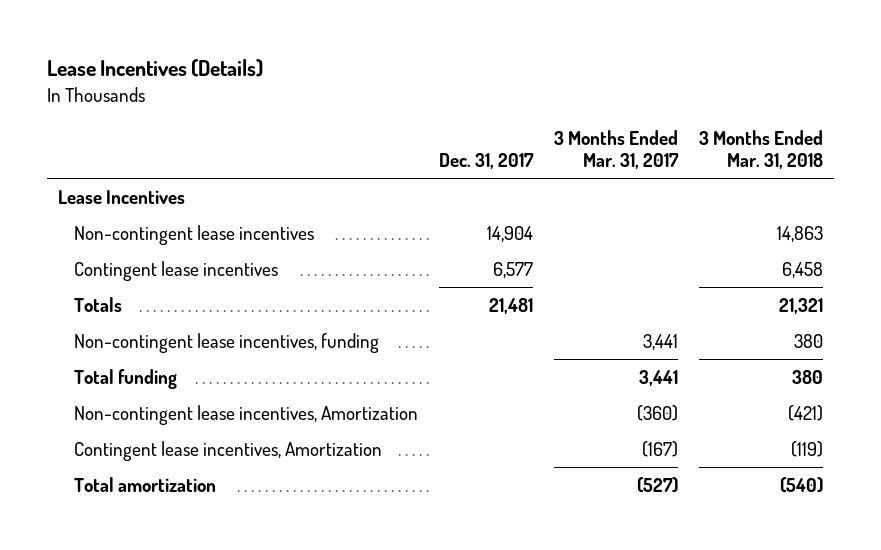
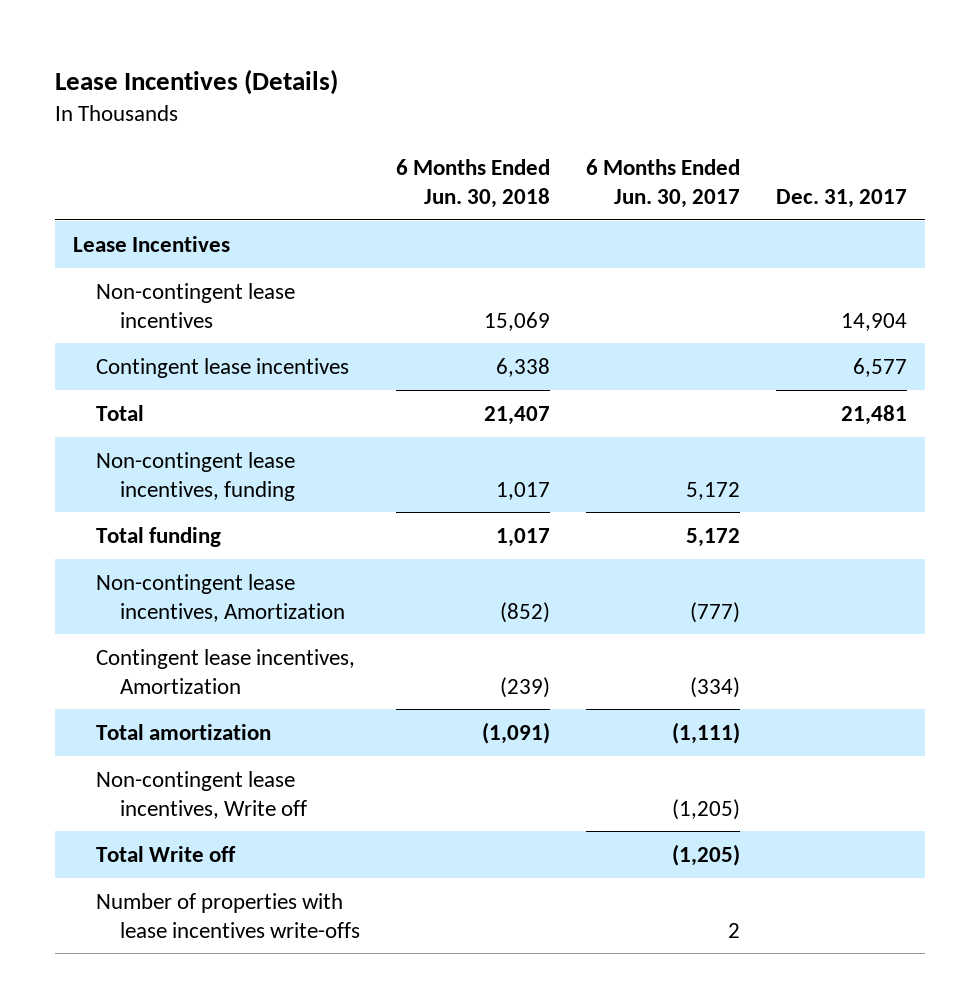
[554,130,680,169] 3 Months Ended Mar. 31, 2017 -> none
[699,130,824,169] 3 Months Ended Mar. 31, 2018 -> none
none -> [396,158,551,208] 6 Months Ended Jun. 30, 2018
none -> [586,158,741,208] 6 Months Ended Jun. 30, 2017
[74,296,123,312] Totals -> [96,404,145,421] Total
none -> [96,770,308,819] Non-contingent lease incentives, Write off
none -> [96,845,237,862] Total Write off
none -> [96,892,361,938] Number of properties with lease incentives write-offs

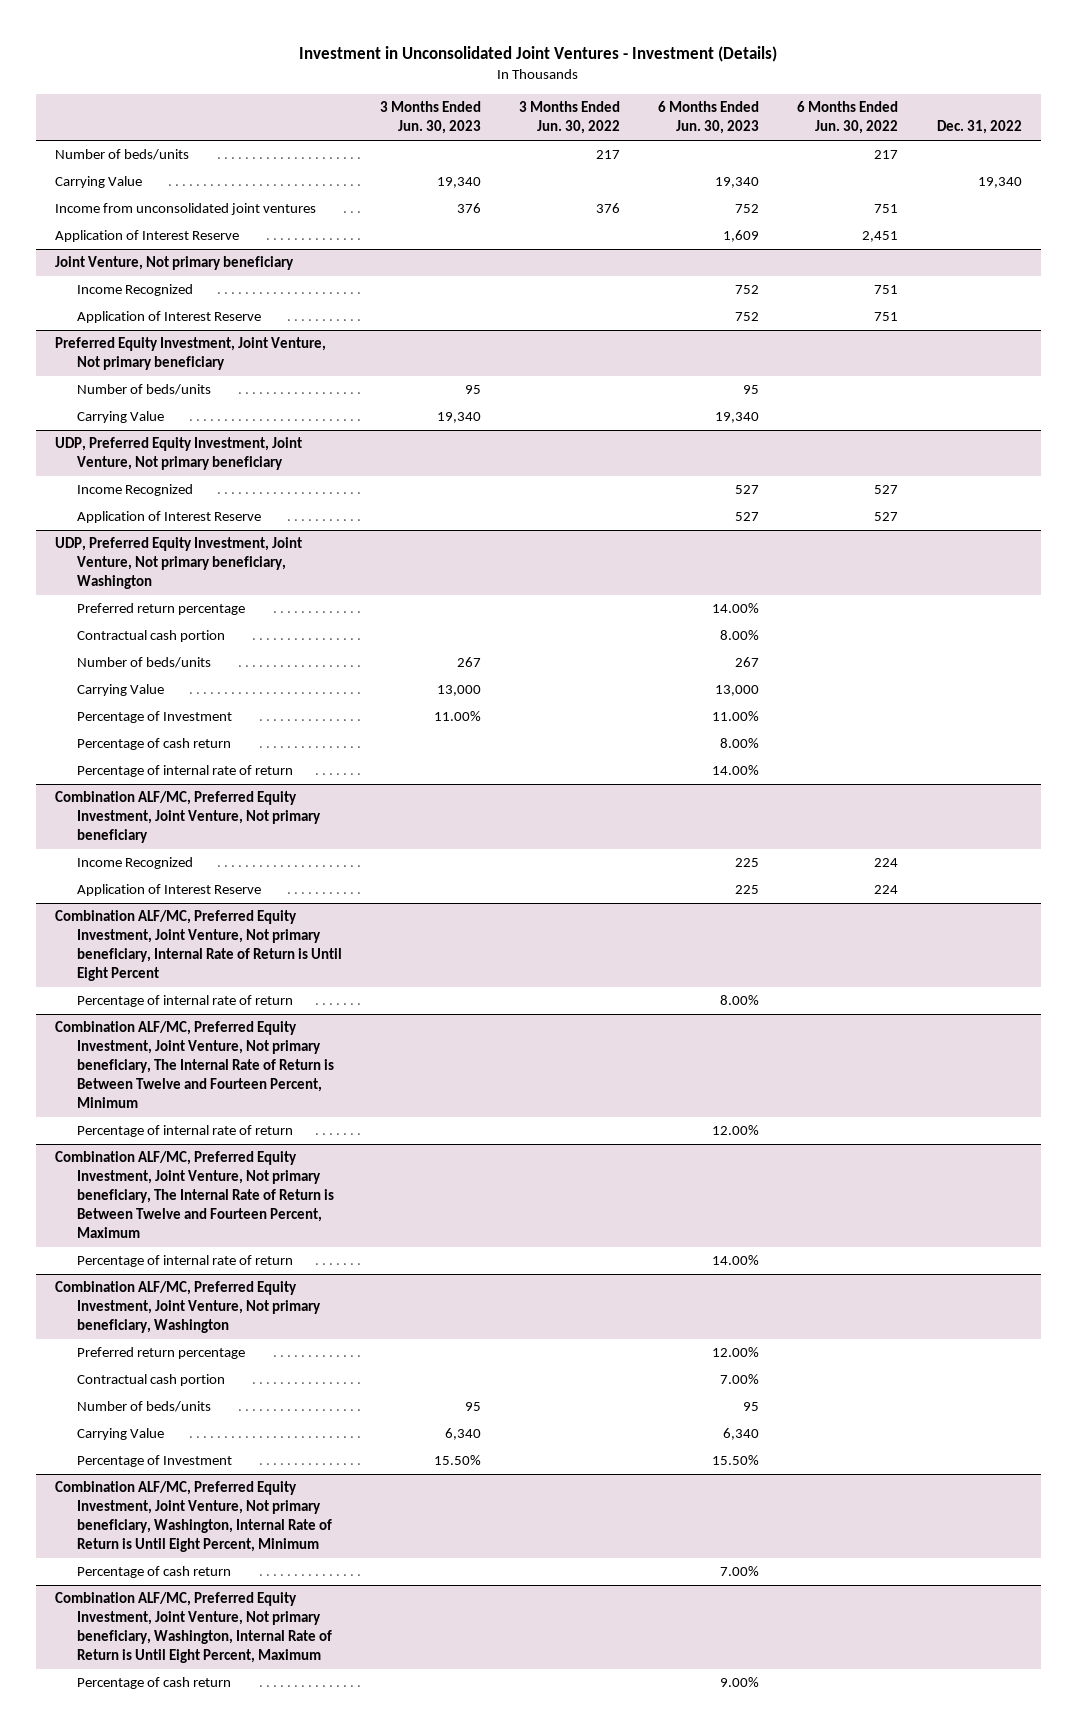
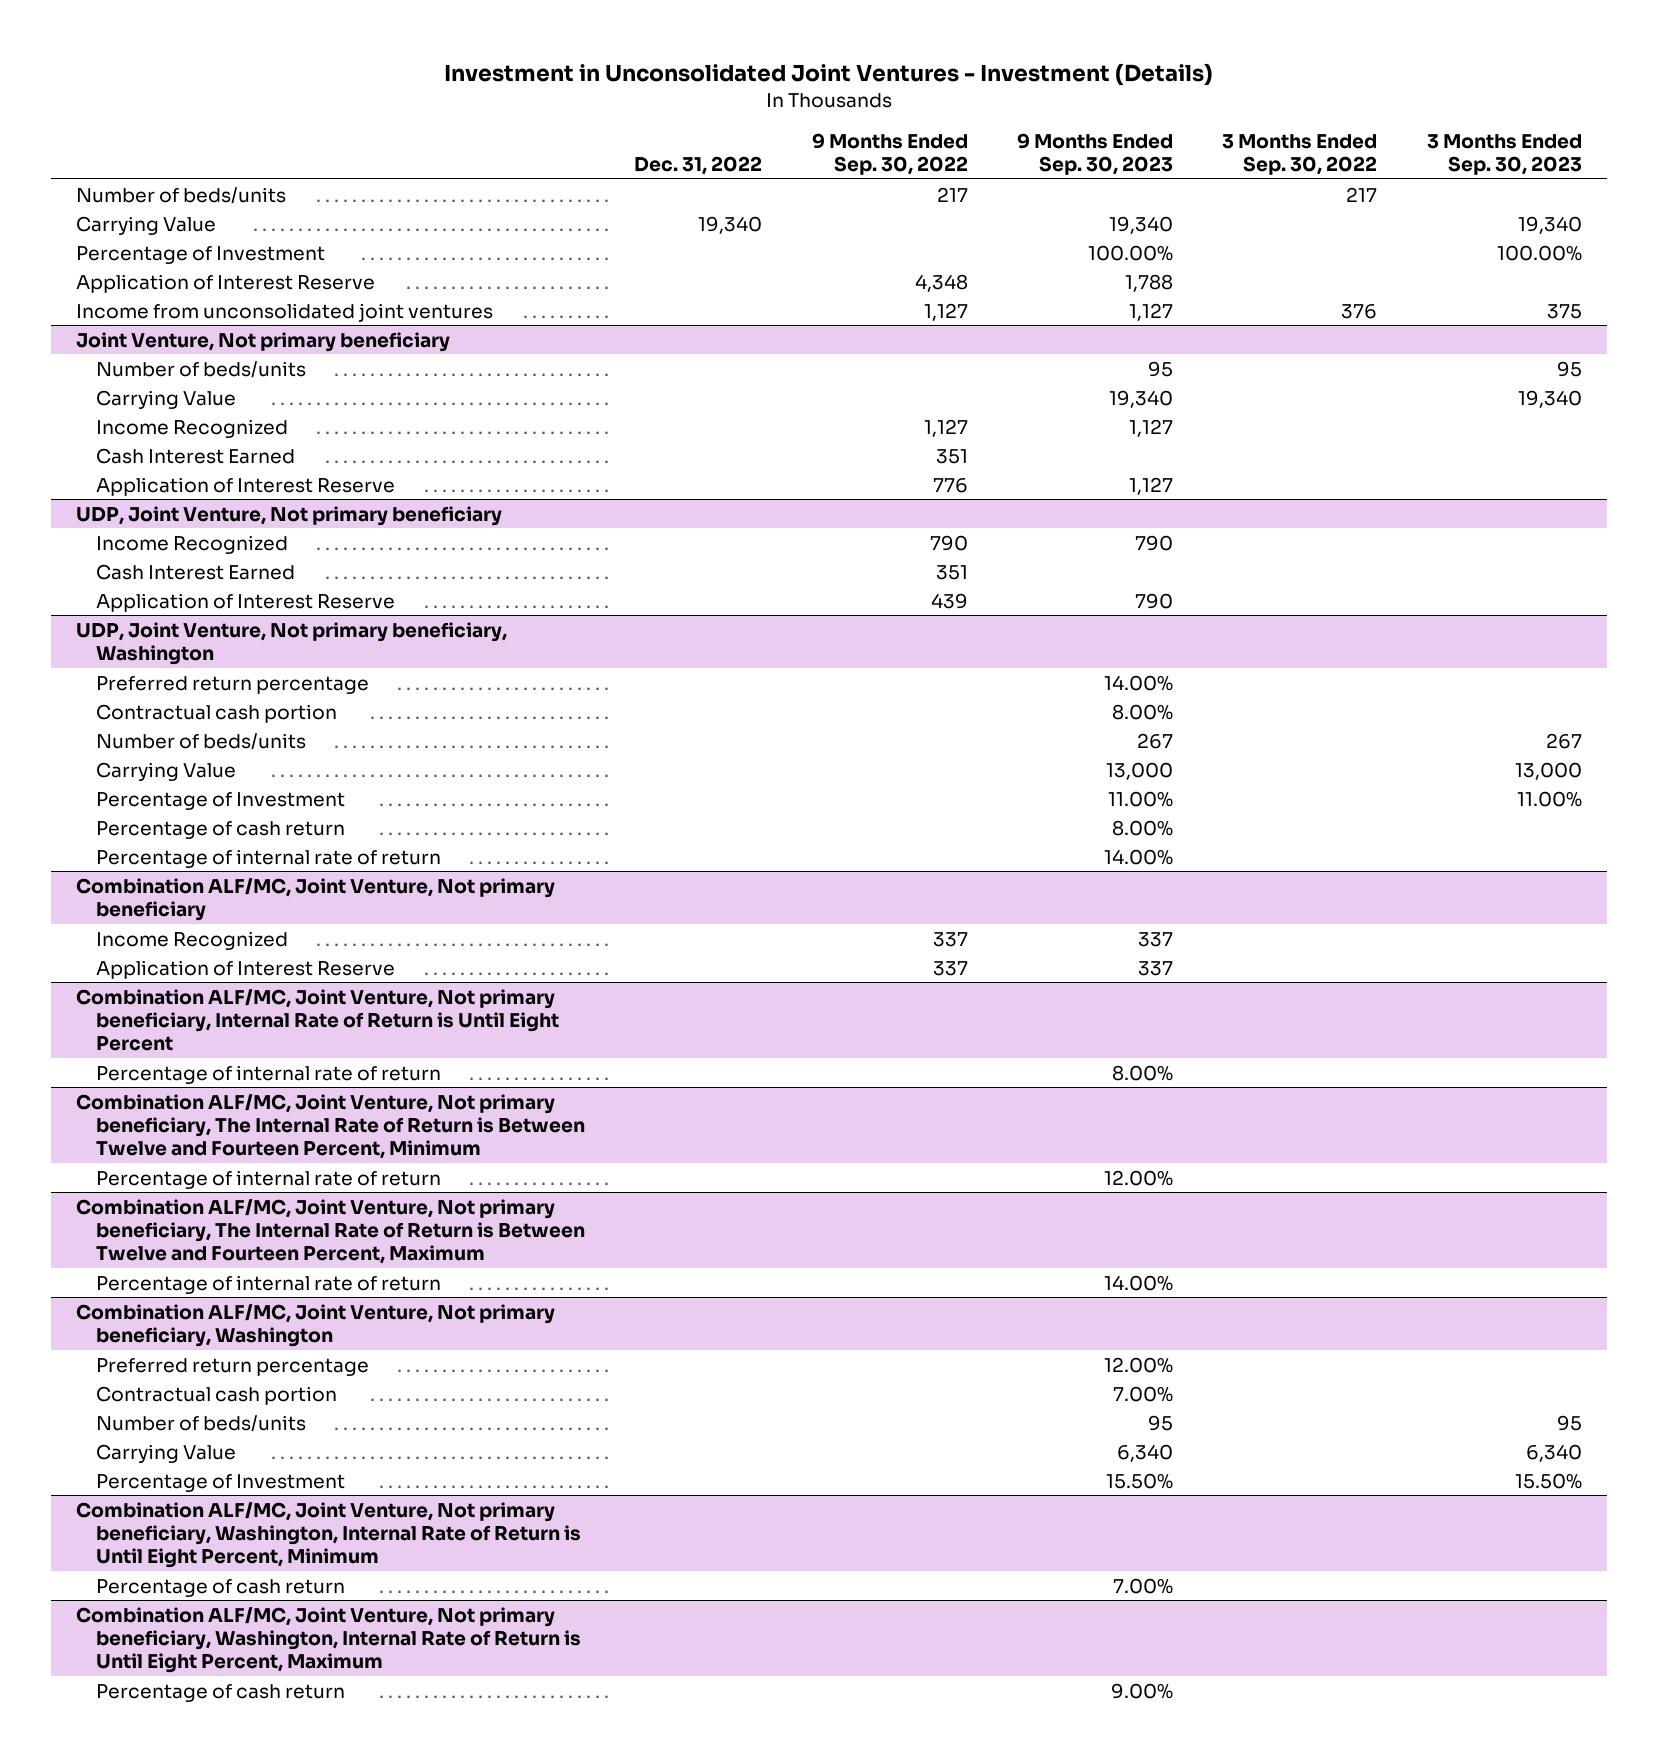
[380,101,482,135] 3 Months Ended Jun. 30, 2023 -> none
[519,101,621,135] 3 Months Ended Jun. 30, 2022 -> none
[658,101,760,135] 6 Months Ended Jun. 30, 2023 -> none
[797,101,899,135] 6 Months Ended Jun. 30, 2022 -> none
none -> [811,132,968,176] 9 Months Ended Sep. 30, 2022
none -> [1017,132,1174,176] 9 Months Ended Sep. 30, 2023
none -> [1222,133,1378,176] 3 Months Ended Sep. 30, 2022
none -> [1426,133,1582,176] 3 Months Ended Sep. 30, 2023
none -> [75,245,325,264] Percentage of Investment
[55,203,317,216] Income from unconsolidated joint ventures -> [75,302,493,322] Income from unconsolidated joint ventures
none -> [95,360,306,378] Number of beds/units
none -> [95,389,236,409] Carrying Value
none -> [95,447,295,464] Cash Interest Earned
[55,337,327,371] Preferred Equity Investment, Joint Venture, Not primary beneficiary -> none
[77,384,212,396] Number of beds/units -> none
[77,411,165,424] Carrying Value -> none
[55,437,303,471] UDP, Preferred Equity Investment, Joint Venture, Not primary beneficiary -> [75,505,502,526] UDP, Joint Venture, Not primary beneficiary
none -> [95,563,295,580] Cash Interest Earned
[55,537,303,590] UDP, Preferred Equity Investment, Joint Venture, Not primary beneficiary, Washington -> [75,621,507,666] UDP, Joint Venture, Not primary beneficiary, Washington
[55,791,322,844] Combination ALF/MC, Preferred Equity Investment, Joint Venture, Not primary beneficiary -> [75,877,555,922] Combination ALF/MC, Joint Venture, Not primary beneficiary
[55,910,343,982] Combination ALF/MC, Preferred Equity Investment, Joint Venture, Not primary beneficiary, Internal Rate of Return is Until Eight Percent -> [75,988,559,1052] Combination ALF/MC, Joint Venture, Not primary beneficiary, Internal Rate of Return is Until Eight Percent
[55,1021,335,1109] Combination ALF/MC, Preferred Equity Investment, Joint Venture, Not primary beneficiary, The Internal Rate of Return is Between Twelve and Fourteen Percent, Minimum -> [75,1093,585,1160] Combination ALF/MC, Joint Venture, Not primary beneficiary, The Internal Rate of Return is Between Twelve and Fourteen Percent, Minimum
[55,1151,335,1239] Combination ALF/MC, Preferred Equity Investment, Joint Venture, Not primary beneficiary, The Internal Rate of Return is Between Twelve and Fourteen Percent, Maximum -> [75,1198,585,1265] Combination ALF/MC, Joint Venture, Not primary beneficiary, The Internal Rate of Return is Between Twelve and Fourteen Percent, Maximum
[55,1281,322,1334] Combination ALF/MC, Preferred Equity Investment, Joint Venture, Not primary beneficiary, Washington -> [75,1303,555,1348] Combination ALF/MC, Joint Venture, Not primary beneficiary, Washington
[55,1481,333,1553] Combination ALF/MC, Preferred Equity Investment, Joint Venture, Not primary beneficiary, Washington, Internal Rate of Return is Until Eight Percent, Minimum -> [75,1501,581,1569] Combination ALF/MC, Joint Venture, Not primary beneficiary, Washington, Internal Rate of Return is Until Eight Percent, Minimum
[55,1592,333,1664] Combination ALF/MC, Preferred Equity Investment, Joint Venture, Not primary beneficiary, Washington, Internal Rate of Return is Until Eight Percent, Maximum -> [75,1606,581,1674] Combination ALF/MC, Joint Venture, Not primary beneficiary, Washington, Internal Rate of Return is Until Eight Percent, Maximum

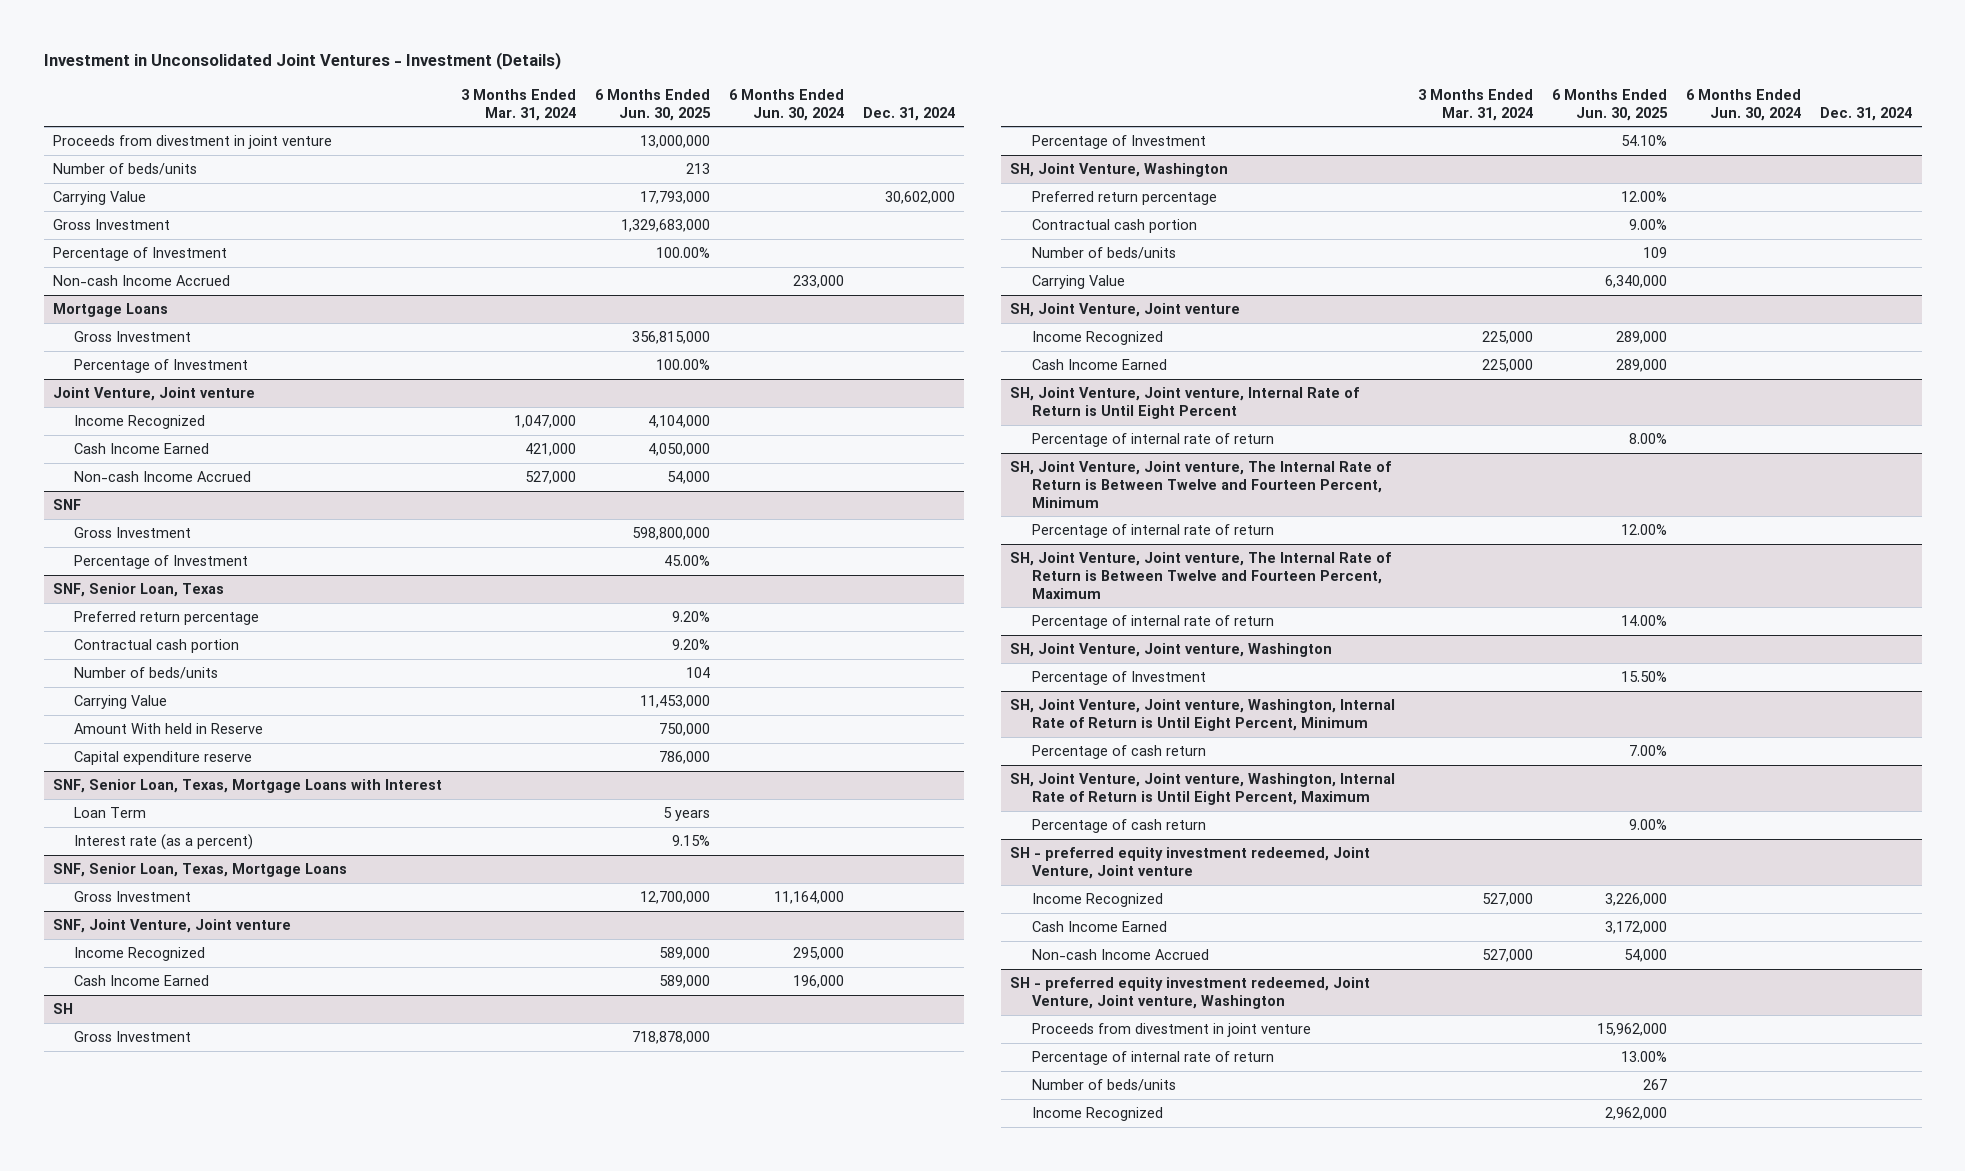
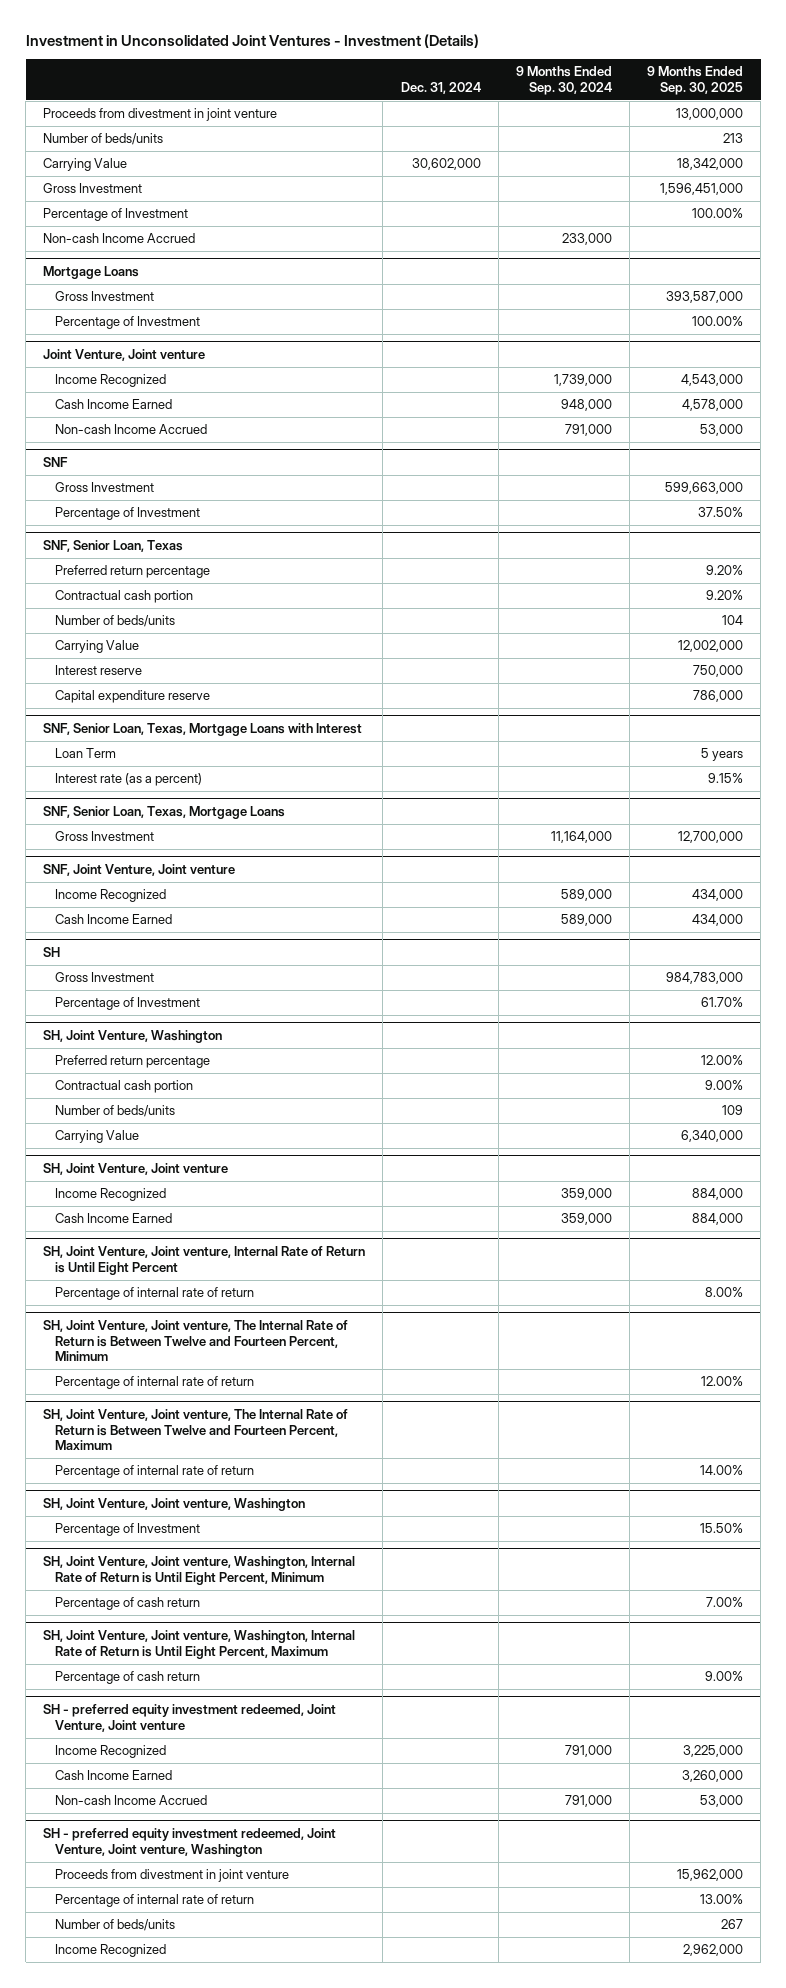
[460,88,576,121] 3 Months Ended Mar. 31, 2024 -> none
[594,88,711,121] 6 Months Ended Jun. 30, 2025 -> none
[728,88,844,121] 6 Months Ended Jun. 30, 2024 -> none
none -> [515,66,612,95] 9 Months Ended Sep. 30, 2024
none -> [647,66,744,95] 9 Months Ended Sep. 30, 2025
[74,723,264,735] Amount With held in Reserve -> [54,665,142,676] Interest reserve

